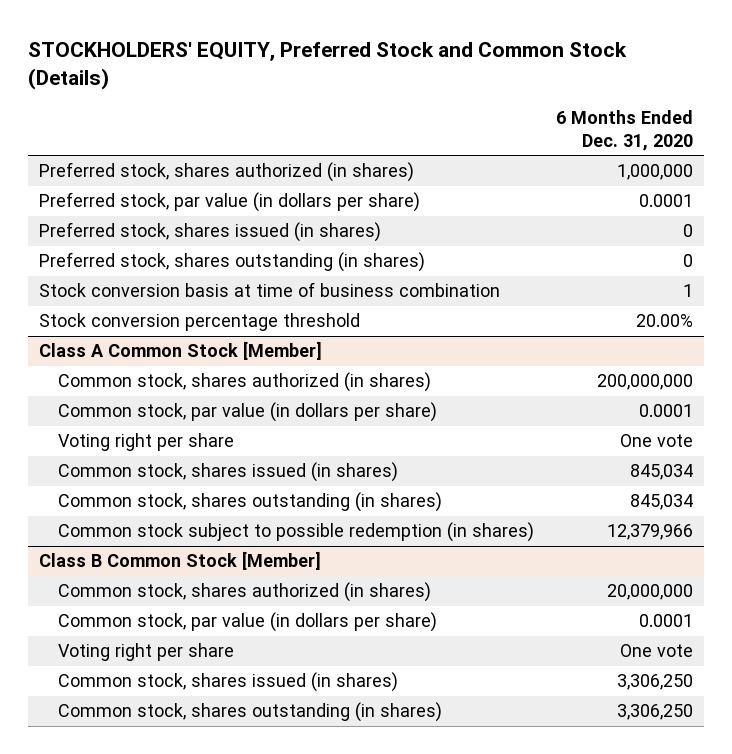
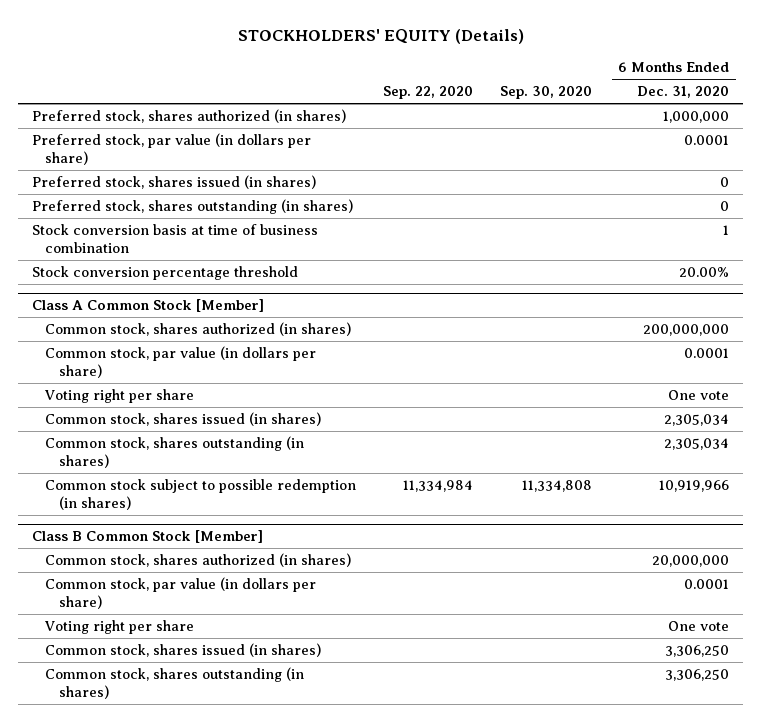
[28,41,628,90] STOCKHOLDERS' EQUITY, Preferred Stock and Common Stock (Details) -> [237,28,524,44] STOCKHOLDERS' EQUITY (Details)
none -> [383,86,474,100] Sep. 22, 2020
none -> [499,86,592,100] Sep. 30, 2020
[629,464,693,481] 845,034 -> [664,414,730,427] 2,305,034
[629,494,693,511] 845,034 -> [664,438,730,451] 2,305,034
[606,524,693,541] 12,379,966 -> [659,480,730,493] 10,919,966

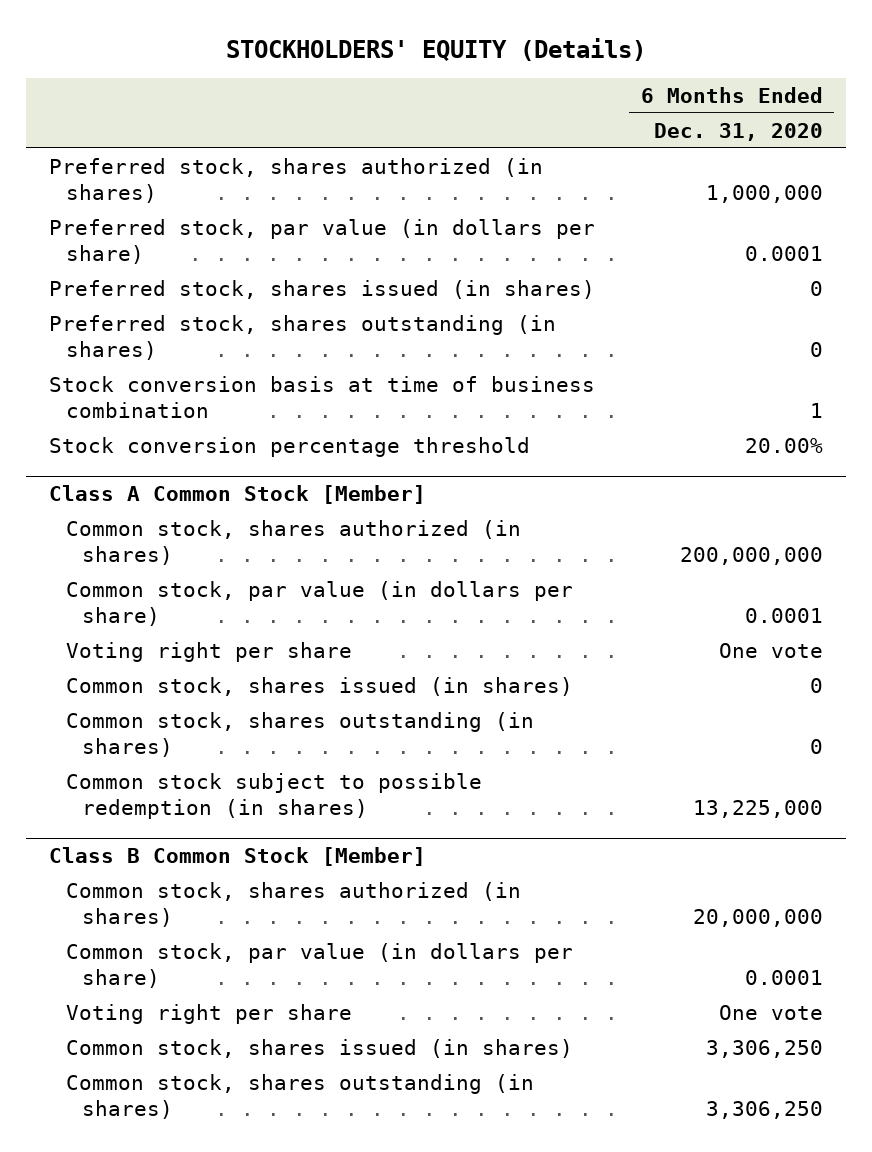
[383,86,474,100] Sep. 22, 2020 -> none
[499,86,592,100] Sep. 30, 2020 -> none
[664,414,730,427] 2,305,034 -> [809,677,823,693] 0
[664,438,730,451] 2,305,034 -> [809,739,823,755] 0
[659,480,730,493] 10,919,966 -> [692,800,823,819] 13,225,000

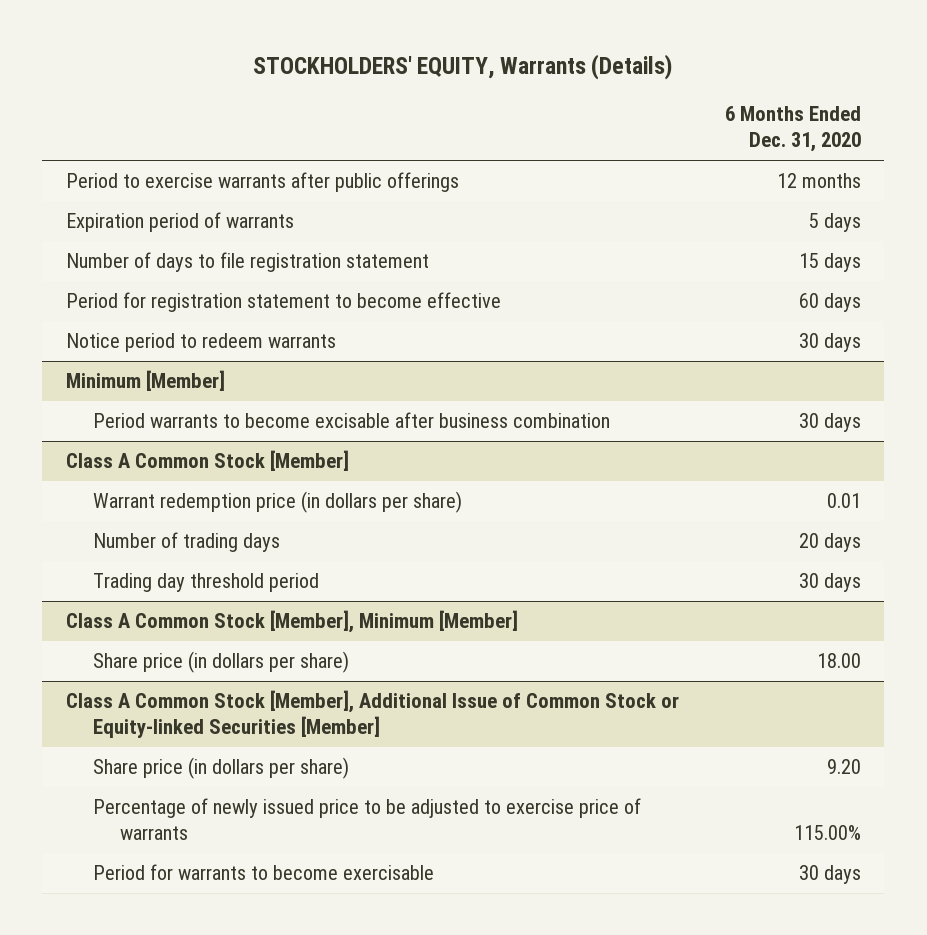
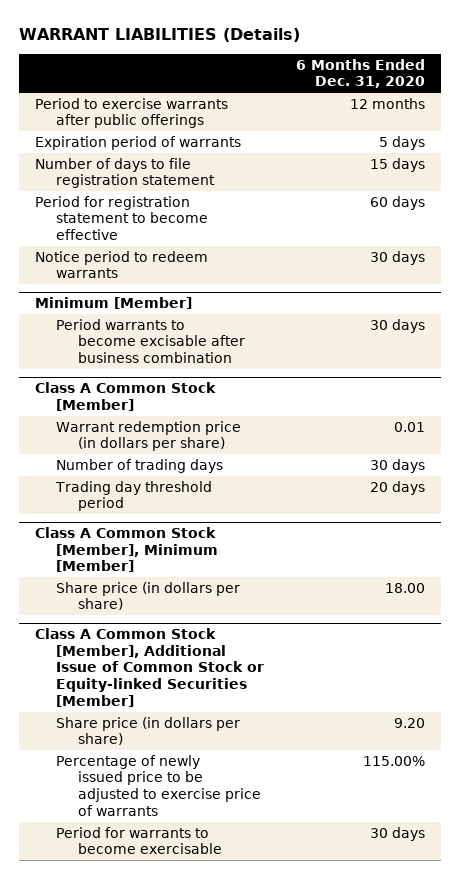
[253,53,673,80] STOCKHOLDERS' EQUITY, Warrants (Details) -> [19,28,301,43] WARRANT LIABILITIES (Details)
[799,533,862,553] 20 days -> [370,458,426,473] 30 days
[799,573,862,593] 30 days -> [370,480,426,495] 20 days

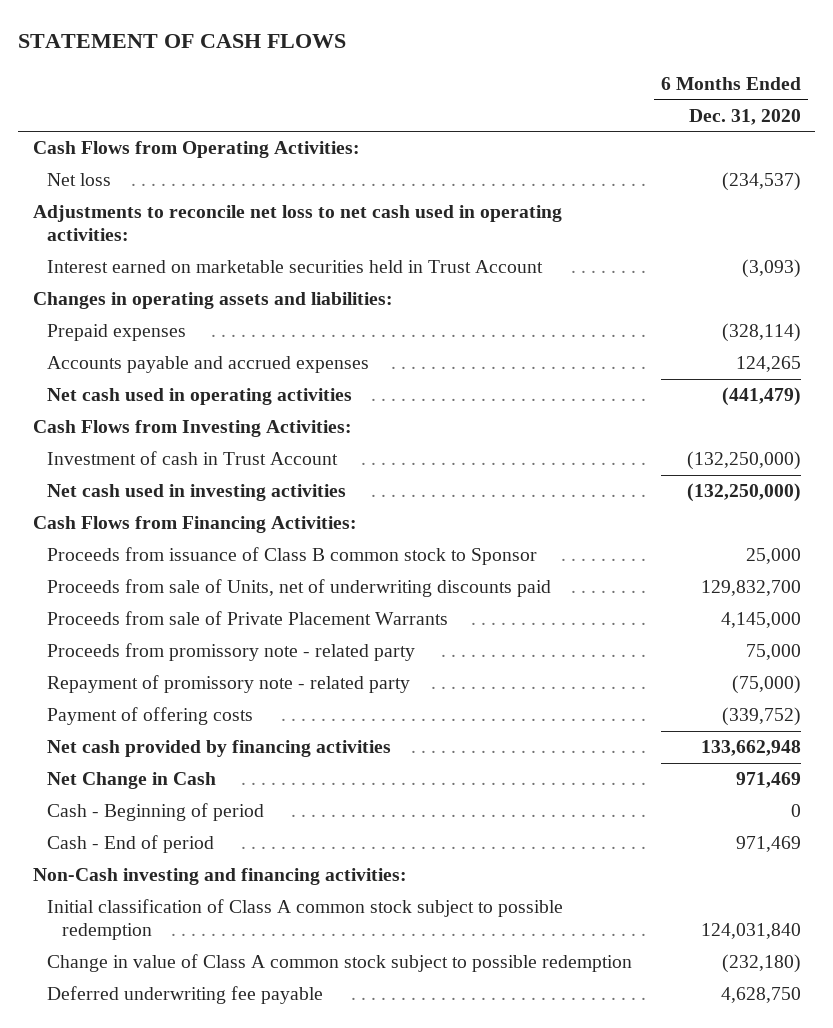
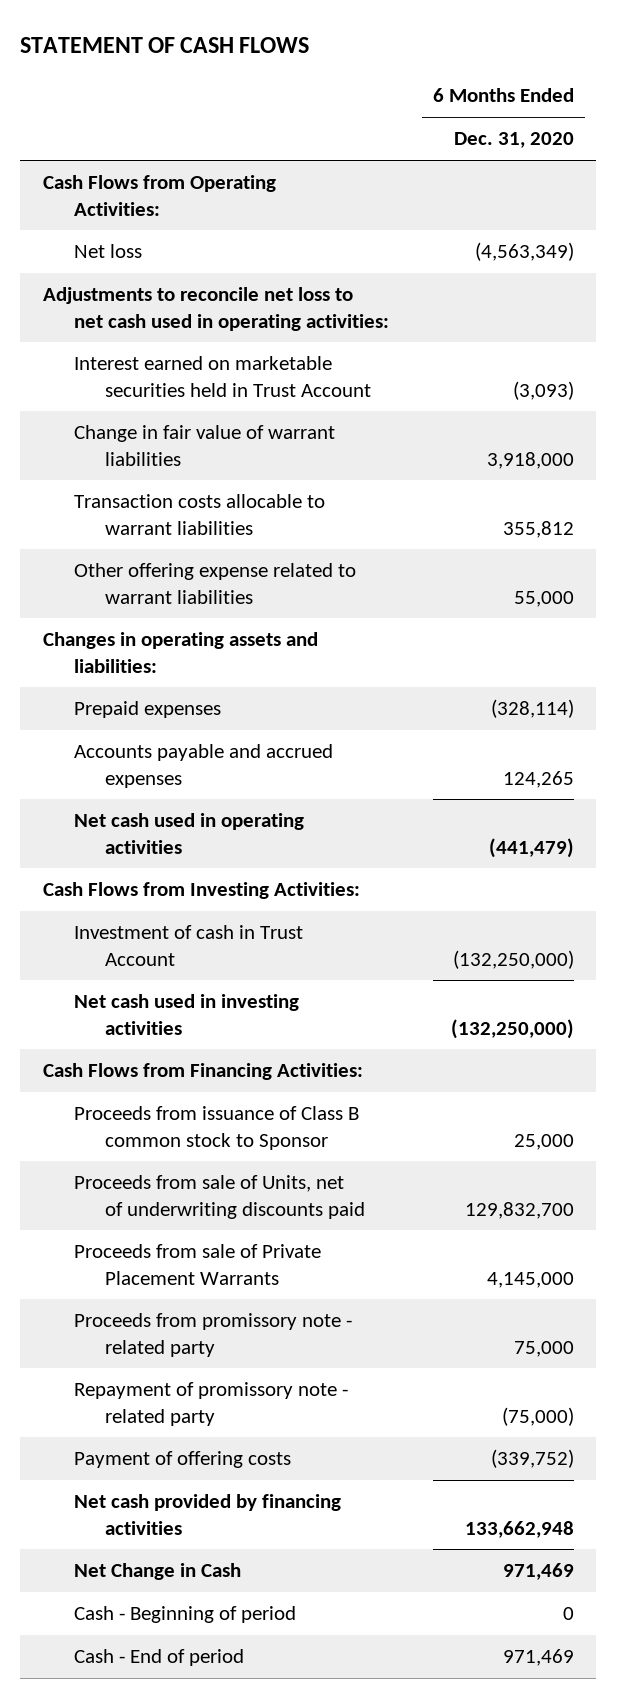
[721,172,801,192] (234,537) -> [475,242,575,262] (4,563,349)
none -> [73,425,335,466] Change in fair value of warrant liabilities
none -> [73,494,325,535] Transaction costs allocable to warrant liabilities
none -> [73,563,356,604] Other offering expense related to warrant liabilities
[32,868,407,886] Non-Cash investing and financing activities: -> none
[47,899,564,941] Initial classification of Class A common stock subject to possible redemption -> none
[47,954,633,973] Change in value of Class A common stock subject to possible redemption -> none
[47,986,324,1005] Deferred underwriting fee payable -> none

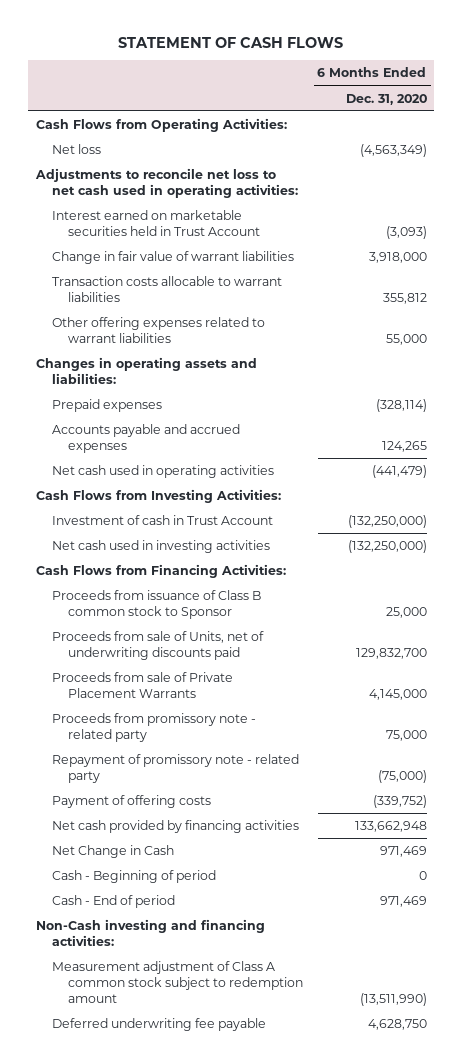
[73,563,356,604] Other offering expense related to warrant liabilities -> [51,317,265,343] Other offering expenses related to warrant liabilities
none -> [35,919,265,946] Non-Cash investing and financing activities:
none -> [51,961,303,1003] Measurement adjustment of Class A common stock subject to redemption amount
none -> [51,1018,266,1032] Deferred underwriting fee payable

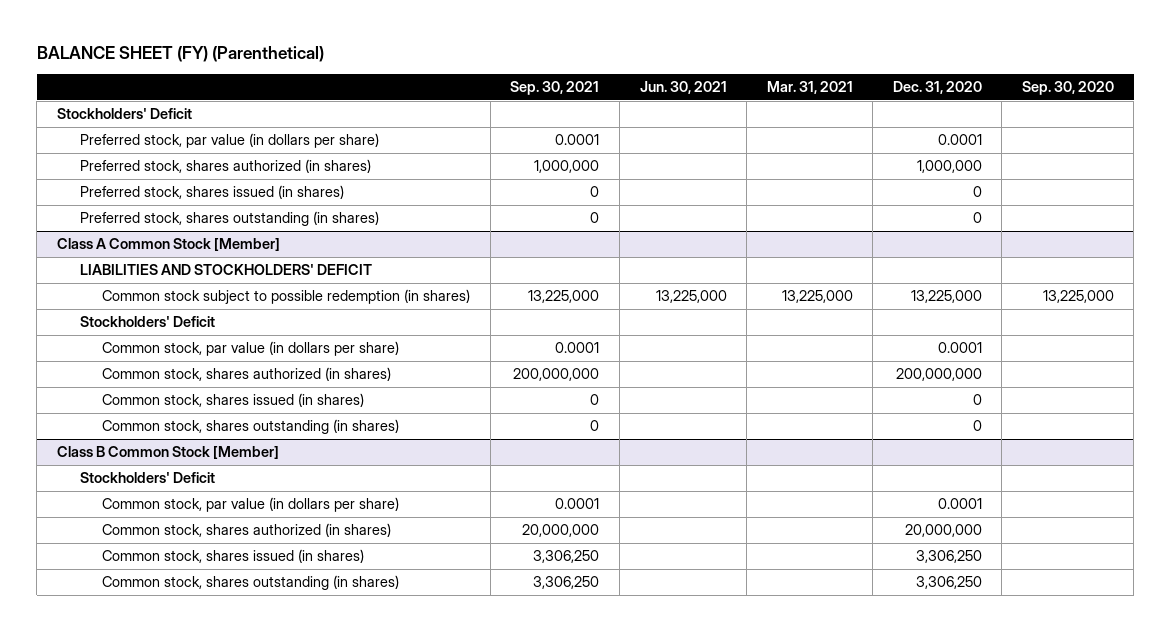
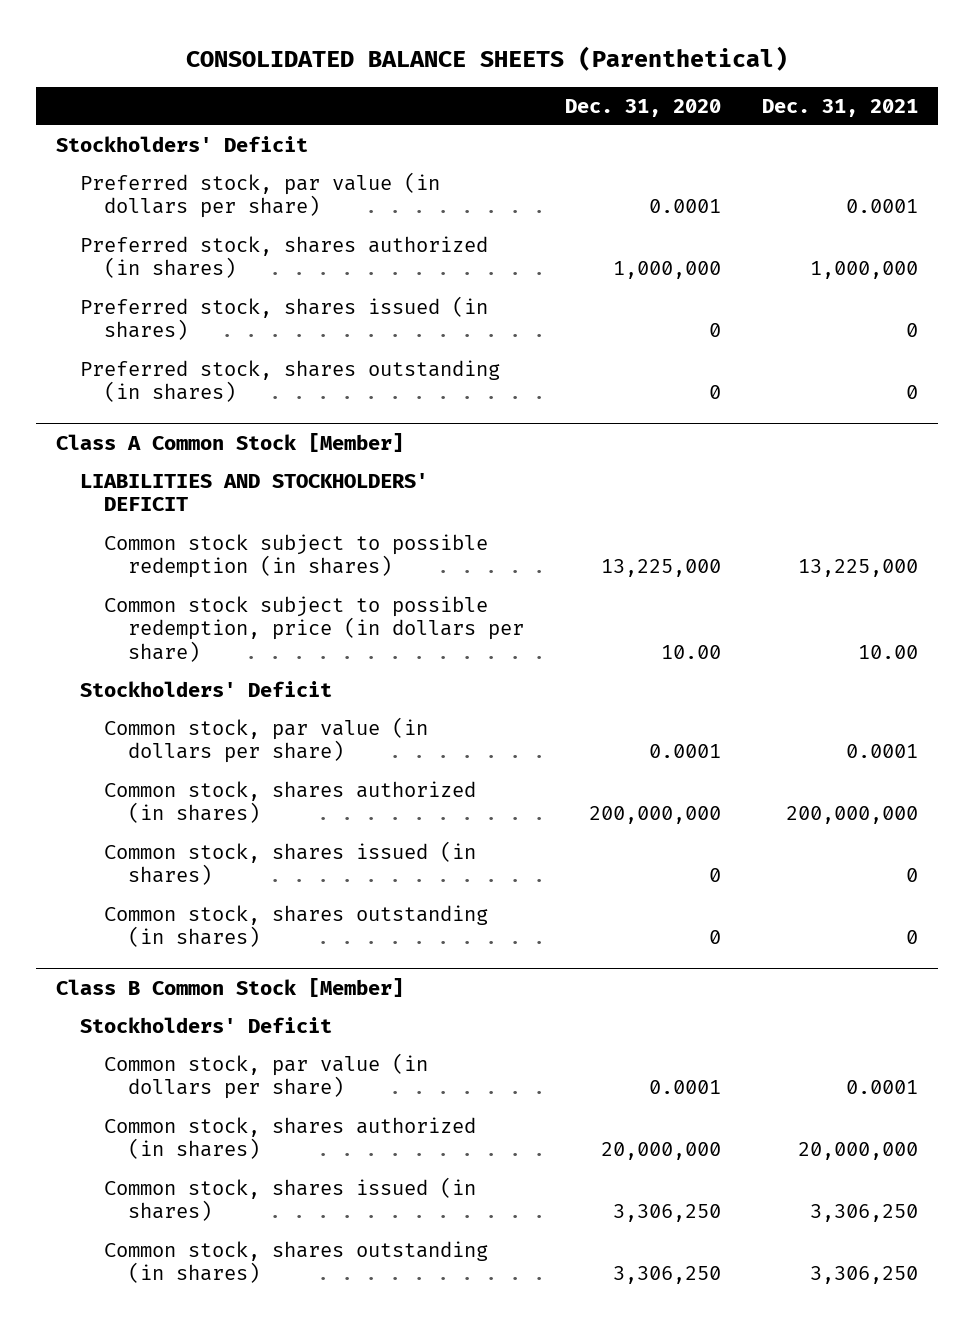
[36,46,324,63] BALANCE SHEET (FY) (Parenthetical) -> [186,45,789,71] CONSOLIDATED BALANCE SHEETS (Parenthetical)
[510,81,600,96] Sep. 30, 2021 -> none
[639,81,727,95] Jun. 30, 2021 -> none
[766,81,853,95] Mar. 31, 2021 -> none
[1021,81,1114,96] Sep. 30, 2020 -> none
none -> [761,98,918,117] Dec. 31, 2021
none -> [104,596,525,662] Common stock subject to possible redemption, price (in dollars per share)

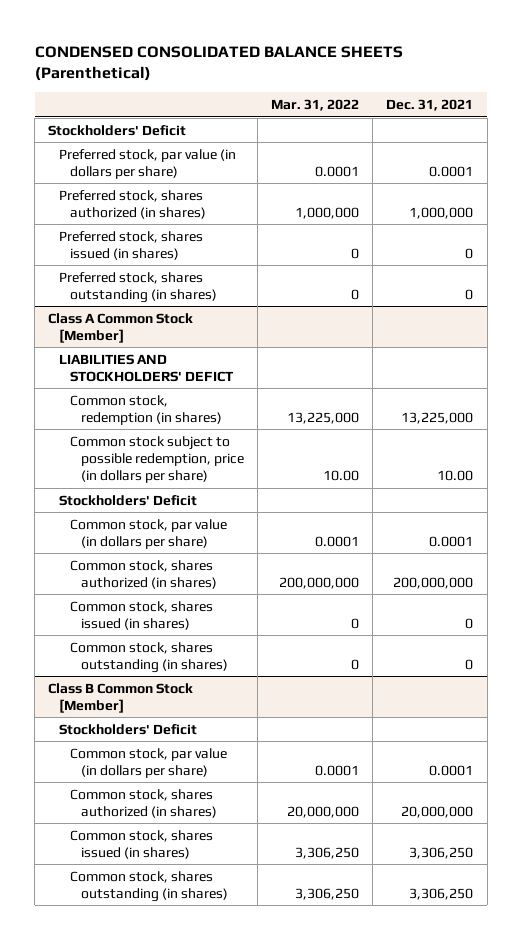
[186,45,789,71] CONSOLIDATED BALANCE SHEETS (Parenthetical) -> [34,45,403,82] CONDENSED CONSOLIDATED BALANCE SHEETS (Parenthetical)
[565,98,722,117] Dec. 31, 2020 -> none
none -> [271,99,360,112] Mar. 31, 2022
[80,473,429,512] LIABILITIES AND STOCKHOLDERS' DEFICIT -> [59,353,235,382] LIABILITIES AND STOCKHOLDERS' DEFICT
[104,534,489,579] Common stock subject to possible redemption (in shares) -> [70,394,223,425] Common stock, redemption (in shares)

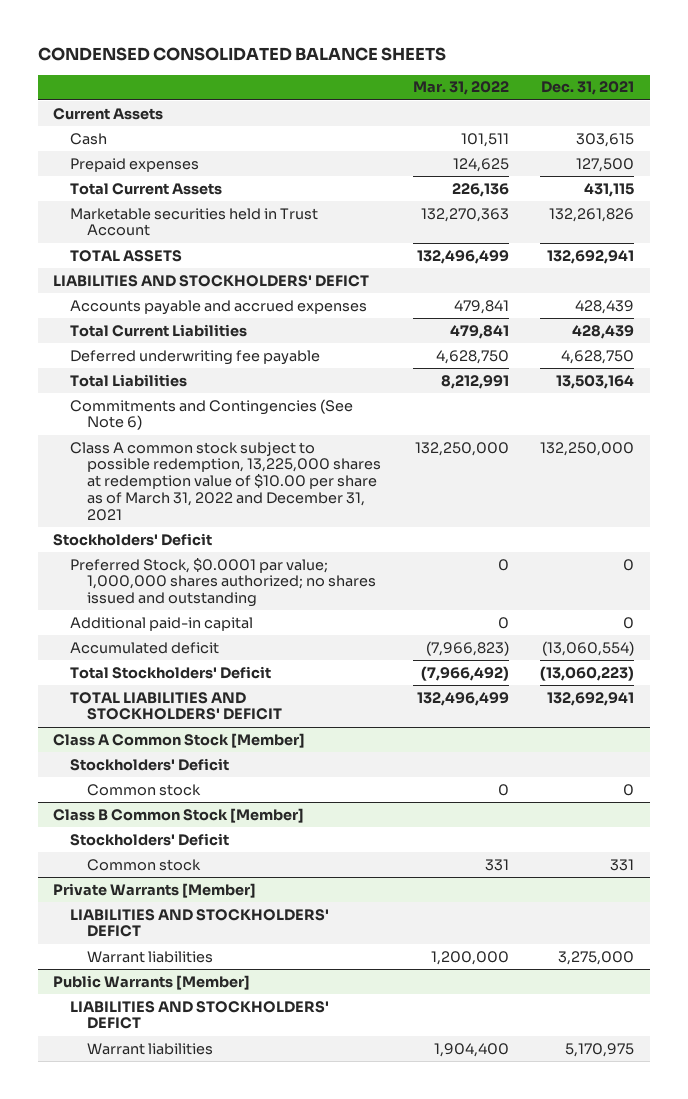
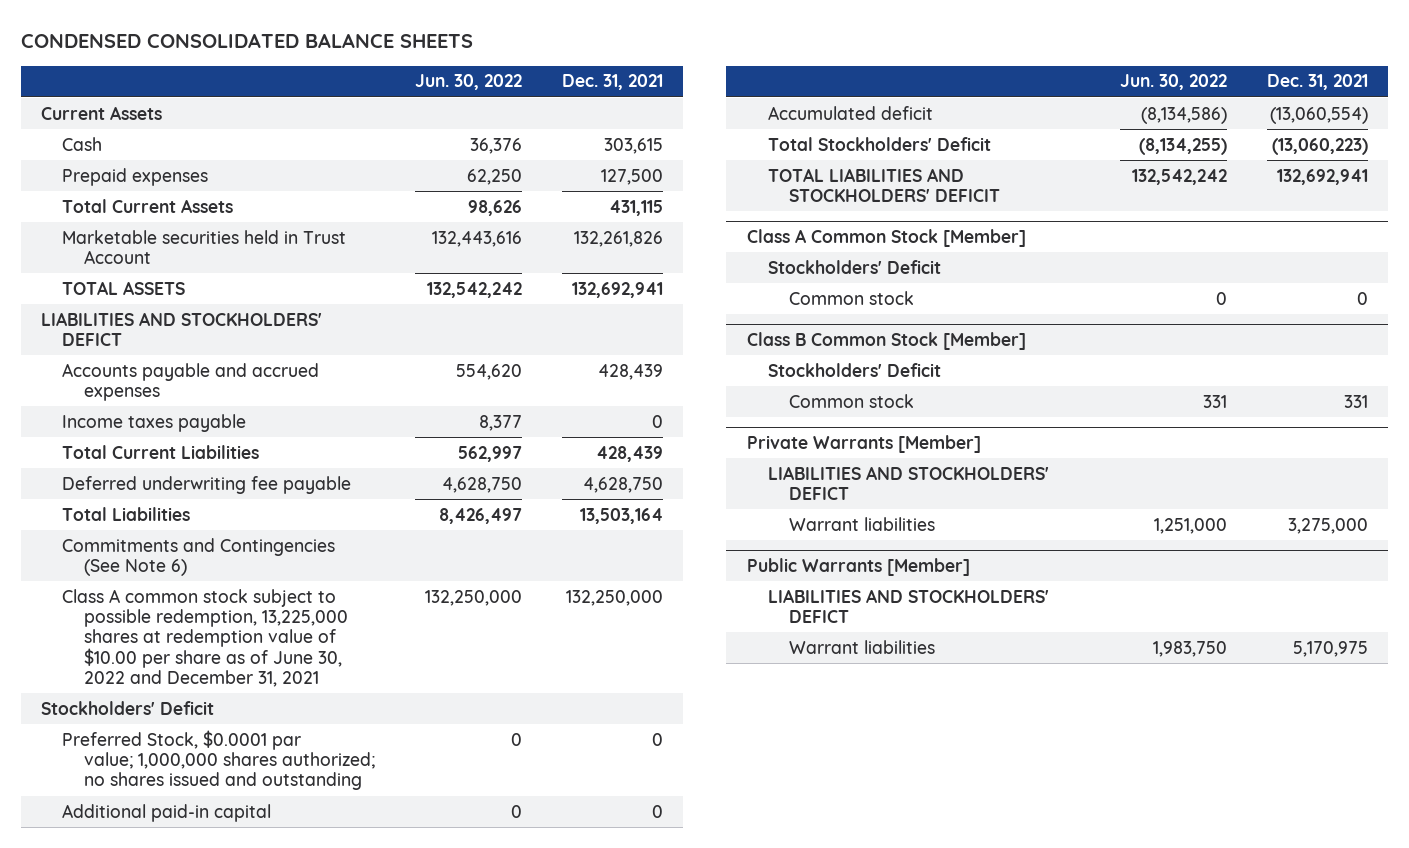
[412,81,509,96] Mar. 31, 2022 -> none
none -> [414,74,522,91] Jun. 30, 2022
none -> [62,413,247,432] Income taxes payable
[70,441,382,521] Class A common stock subject to possible redemption, 13,225,000 shares at redemption value of $10.00 per share as of March 31, 2022 and December 31, 2021 -> [62,588,348,687] Class A common stock subject to possible redemption, 13,225,000 shares at redemption value of $10.00 per share as of June 30, 2022 and December 31, 2021

